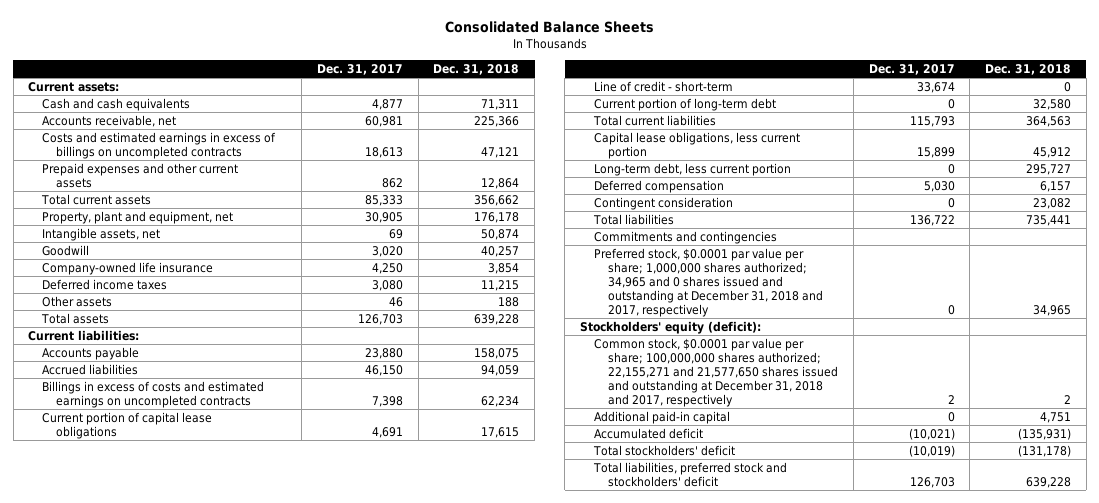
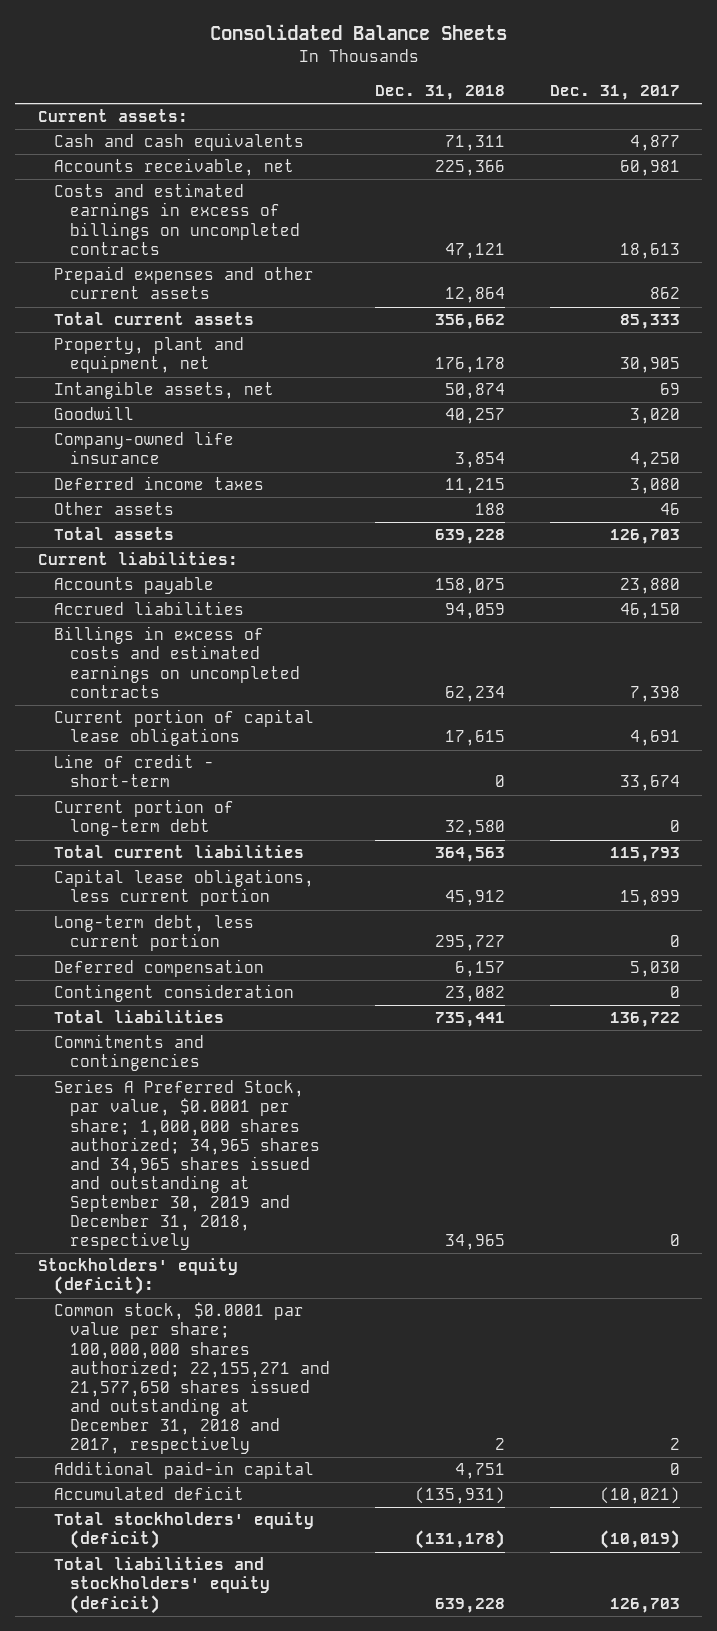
[593,248,824,318] Preferred stock, $0.0001 par value per share; 1,000,000 shares authorized; 34,965 and 0 shares issued and outstanding at December 31, 2018 and 2017, respectively -> [53,1079,321,1251] Series A Preferred Stock, par value, $0.0001 per share; 1,000,000 shares authorized; 34,965 shares and 34,965 shares issued and outstanding at September 30, 2019 and December 31, 2018, respectively
[592,445,735,457] Total stockholders' deficit -> [53,1512,314,1550] Total stockholders' equity (deficit)
[592,462,787,488] Total liabilities, preferred stock and stockholders' deficit -> [53,1557,271,1614] Total liabilities and stockholders' equity (deficit)

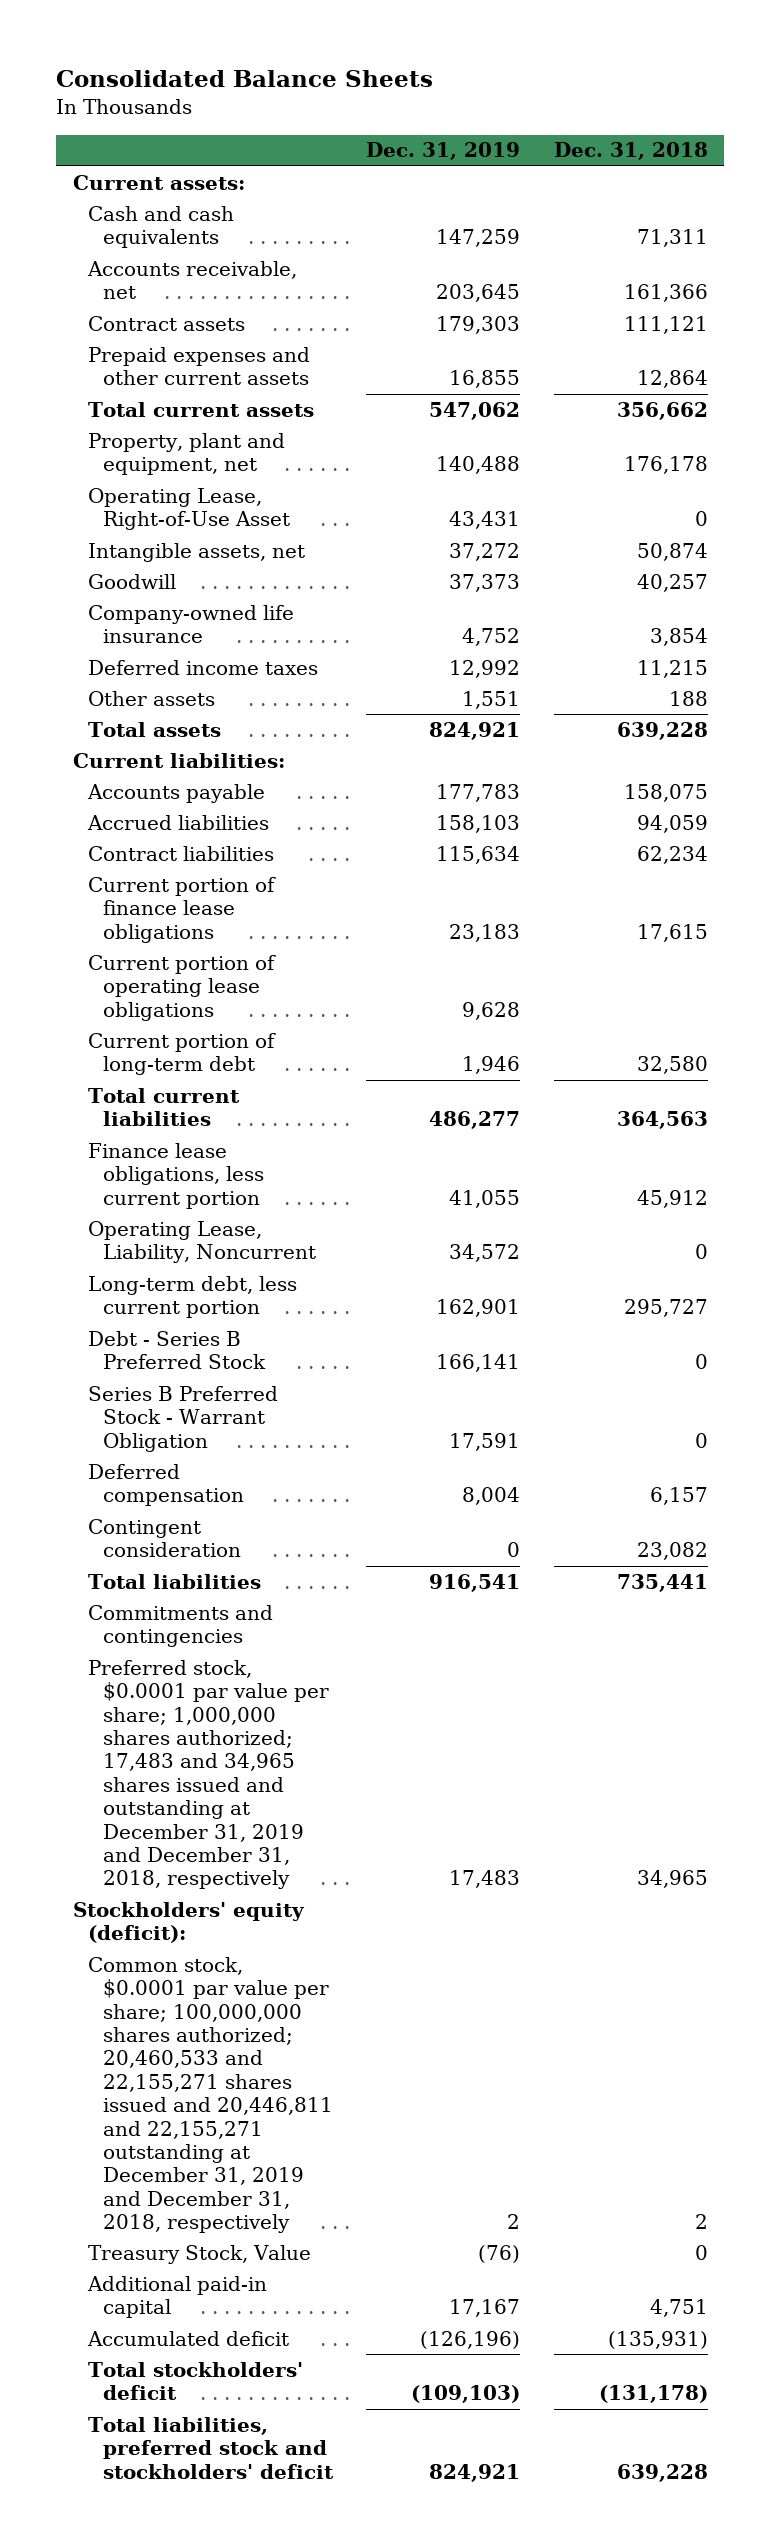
[549,85,680,101] Dec. 31, 2017 -> none
none -> [366,142,521,161] Dec. 31, 2019
[53,183,301,255] Costs and estimated earnings in excess of billings on uncompleted contracts -> none
[435,160,506,177] 225,366 -> [623,284,708,303] 161,366
none -> [87,315,245,331] Contract assets
none -> [87,487,290,531] Operating Lease, Right-of-Use Asset
[53,754,214,788] Line of credit - short-term -> none
[53,626,301,698] Billings in excess of costs and estimated earnings on uncompleted contracts -> [87,845,274,861] Contract liabilities
[53,709,314,747] Current portion of capital lease obligations -> [87,876,276,943] Current portion of finance lease obligations
none -> [87,954,276,1021] Current portion of operating lease obligations
[53,869,314,907] Capital lease obligations, less current portion -> [87,1142,264,1209] Finance lease obligations, less current portion
none -> [87,1220,316,1264] Operating Lease, Liability, Noncurrent
none -> [87,1330,266,1370] Debt - Series B Preferred Stock
none -> [87,1385,278,1452] Series B Preferred Stock - Warrant Obligation
[53,1079,321,1251] Series A Preferred Stock, par value, $0.0001 per share; 1,000,000 shares authorized; 34,965 shares and 34,965 shares issued and outstanding at September 30, 2019 and December 31, 2018, respectively -> [87,1659,329,1890] Preferred stock, $0.0001 par value per share; 1,000,000 shares authorized; 17,483 and 34,965 shares issued and outstanding at December 31, 2019 and December 31, 2018, respectively
[53,1302,331,1455] Common stock, $0.0001 par value per share; 100,000,000 shares authorized; 22,155,271 and 21,577,650 shares issued and outstanding at December 31, 2018 and 2017, respectively -> [87,1956,333,2234] Common stock, $0.0001 par value per share; 100,000,000 shares authorized; 20,460,533 and 22,155,271 shares issued and 20,446,811 and 22,155,271 outstanding at December 31, 2019 and December 31, 2018, respectively
none -> [87,2244,311,2264] Treasury Stock, Value
[53,1512,314,1550] Total stockholders' equity (deficit) -> [87,2361,303,2401] Total stockholders' deficit
[53,1557,271,1614] Total liabilities and stockholders' equity (deficit) -> [87,2416,334,2479] Total liabilities, preferred stock and stockholders' deficit

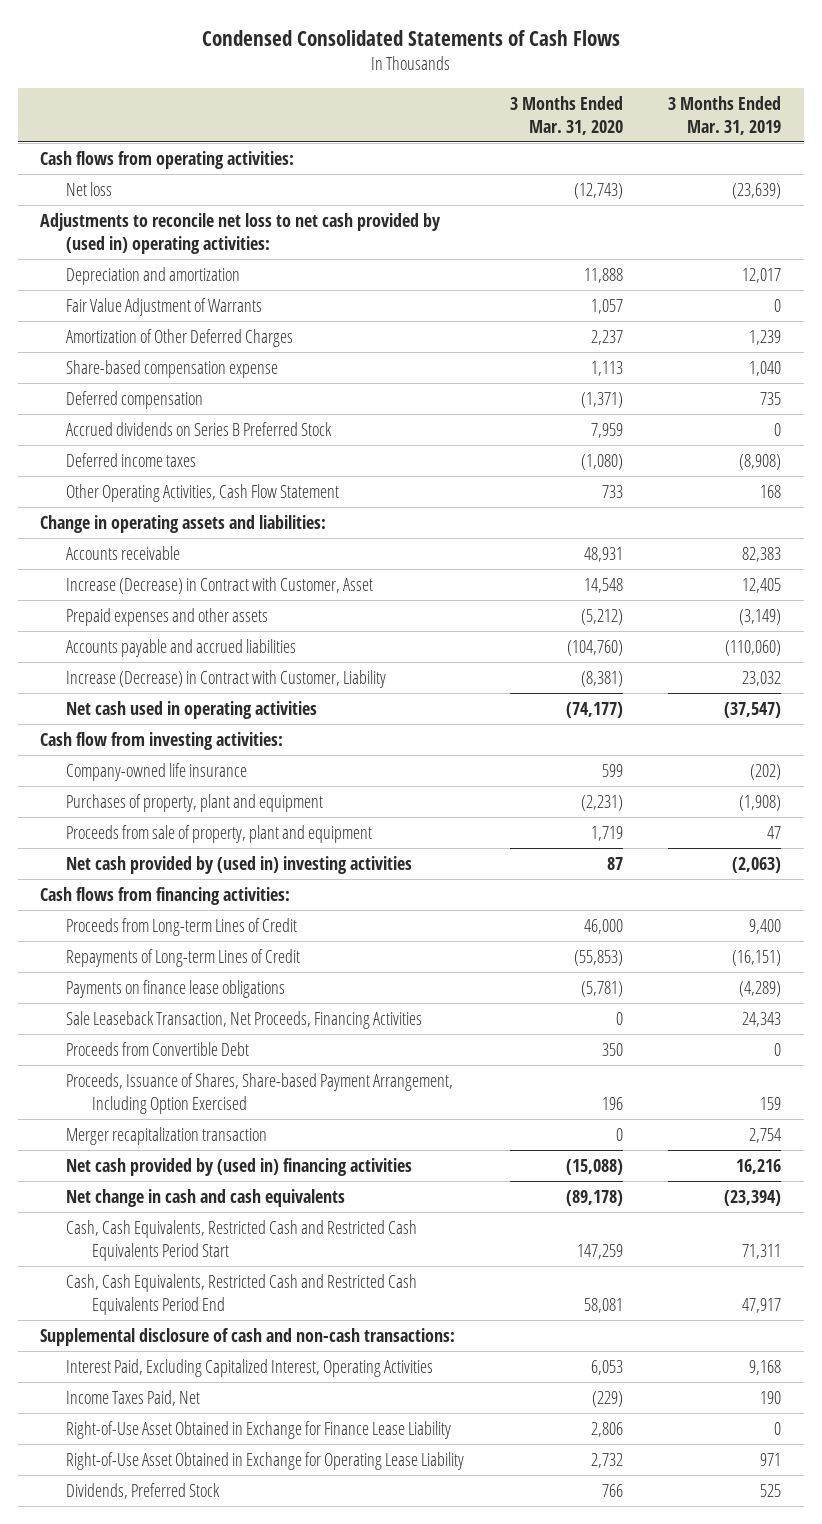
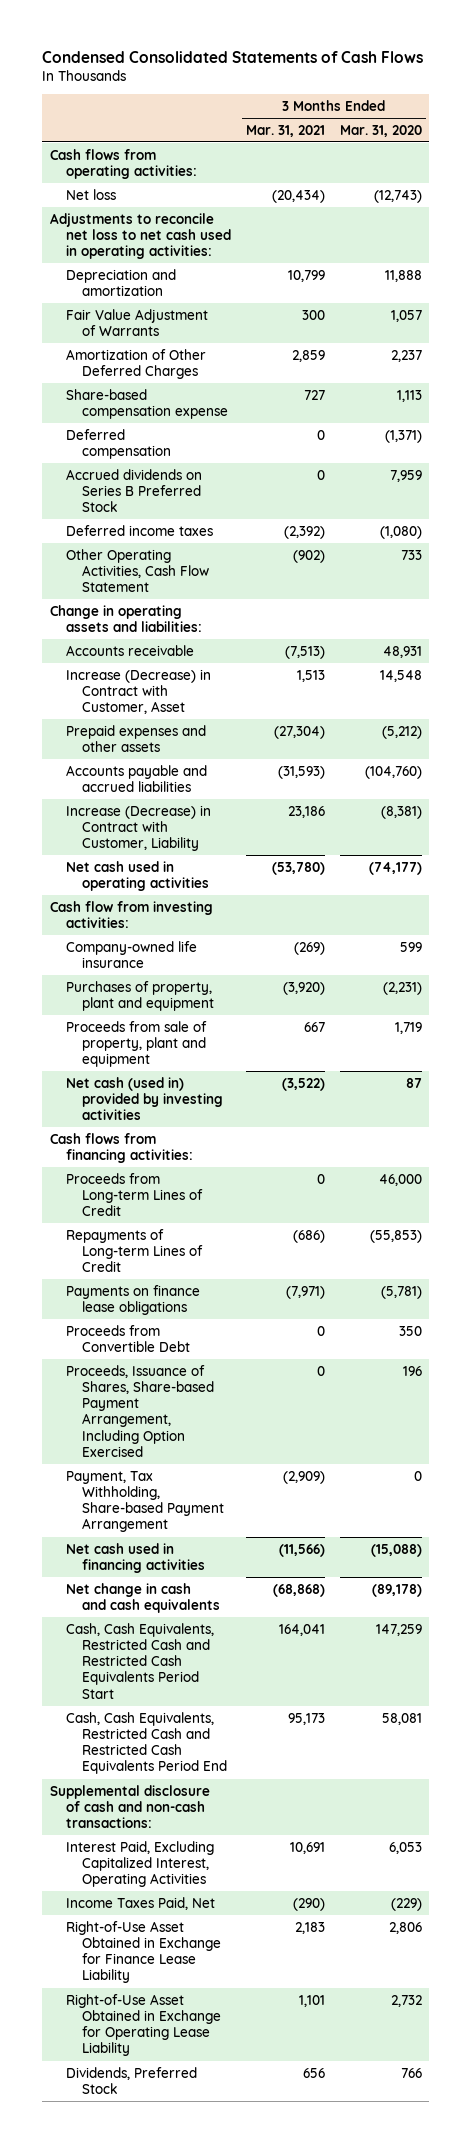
[668,96,782,135] 3 Months Ended Mar. 31, 2019 -> none
none -> [245,124,325,137] Mar. 31, 2021
[40,213,442,254] Adjustments to reconcile net loss to net cash provided by (used in) operating activities: -> [49,212,232,260] Adjustments to reconcile net loss to net cash used in operating activities:
[66,856,413,875] Net cash provided by (used in) investing activities -> [66,1076,224,1121] Net cash (used in) provided by investing activities
[66,1011,423,1030] Sale Leaseback Transaction, Net Proceeds, Financing Activities -> none
[66,1127,268,1146] Merger recapitalization transaction -> none
none -> [66,1470,225,1533] Payment, Tax Withholding, Share-based Payment Arrangement
[66,1158,413,1177] Net cash provided by (used in) financing activities -> [66,1542,206,1573] Net cash used in financing activities

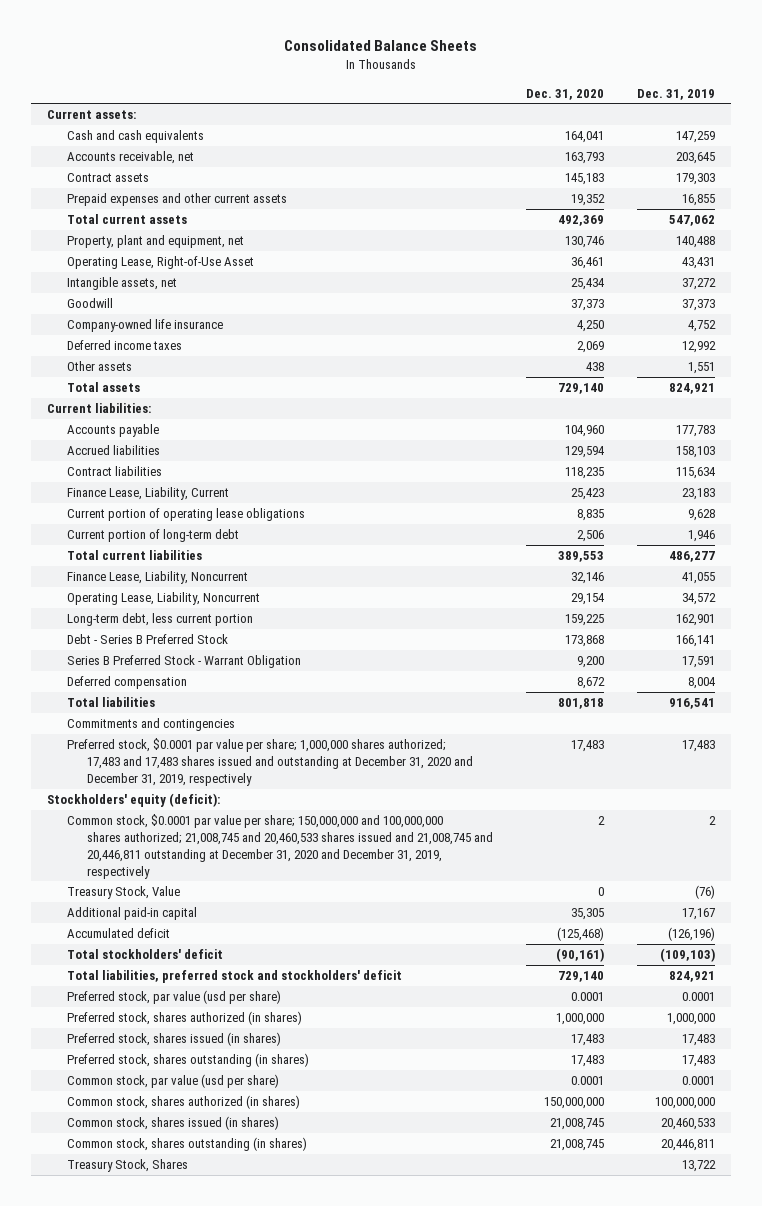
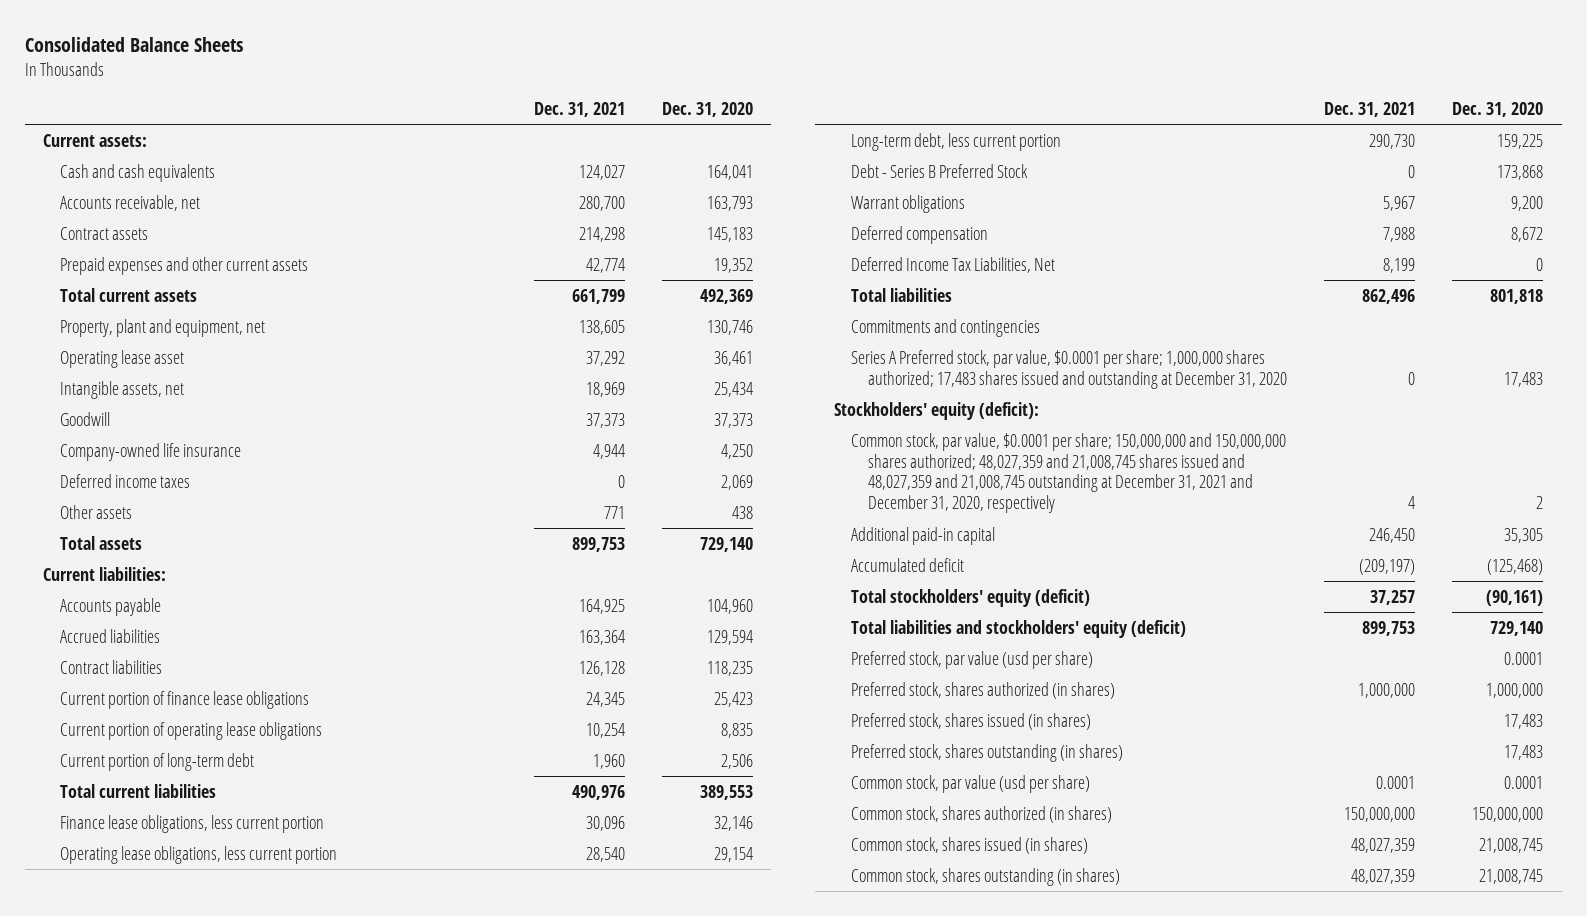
[636,88,715,100] Dec. 31, 2019 -> none
none -> [533,101,625,117] Dec. 31, 2021
[66,256,254,270] Operating Lease, Right-of-Use Asset -> [60,349,185,368] Operating lease asset
[66,487,229,501] Finance Lease, Liability, Current -> [60,690,310,709] Current portion of finance lease obligations
[66,571,248,585] Finance Lease, Liability, Noncurrent -> [60,814,325,833] Finance lease obligations, less current portion
[66,592,260,606] Operating Lease, Liability, Noncurrent -> [60,845,338,864] Operating lease obligations, less current portion
[66,655,301,669] Series B Preferred Stock - Warrant Obligation -> [850,194,965,213] Warrant obligations
none -> [850,256,1055,273] Deferred Income Tax Liabilities, Net
[66,738,473,786] Preferred stock, $0.0001 par value per share; 1,000,000 shares authorized; 17,483 and 17,483 shares issued and outstanding at December 31, 2020 and December 31, 2019, respectively -> [850,349,1287,389] Series A Preferred stock, par value, $0.0001 per share; 1,000,000 shares authorized; 17,483 shares issued and outstanding at December 31, 2020
[66,886,180,900] Treasury Stock, Value -> none
[66,814,493,879] Common stock, $0.0001 par value per share; 150,000,000 and 100,000,000 shares authorized; 21,008,745 and 20,460,533 shares issued and 21,008,745 and 20,446,811 outstanding at December 31, 2020 and December 31, 2019, respectively -> [850,432,1286,514] Common stock, par value, $0.0001 per share; 150,000,000 and 150,000,000 shares authorized; 48,027,359 and 21,008,745 shares issued and 48,027,359 and 21,008,745 outstanding at December 31, 2021 and December 31, 2020, respectively
[66,949,223,960] Total stockholders' deficit -> [850,588,1090,607] Total stockholders' equity (deficit)
[66,970,402,984] Total liabilities, preferred stock and stockholders' deficit -> [850,619,1186,638] Total liabilities and stockholders' equity (deficit)
[66,1159,188,1173] Treasury Stock, Shares -> none

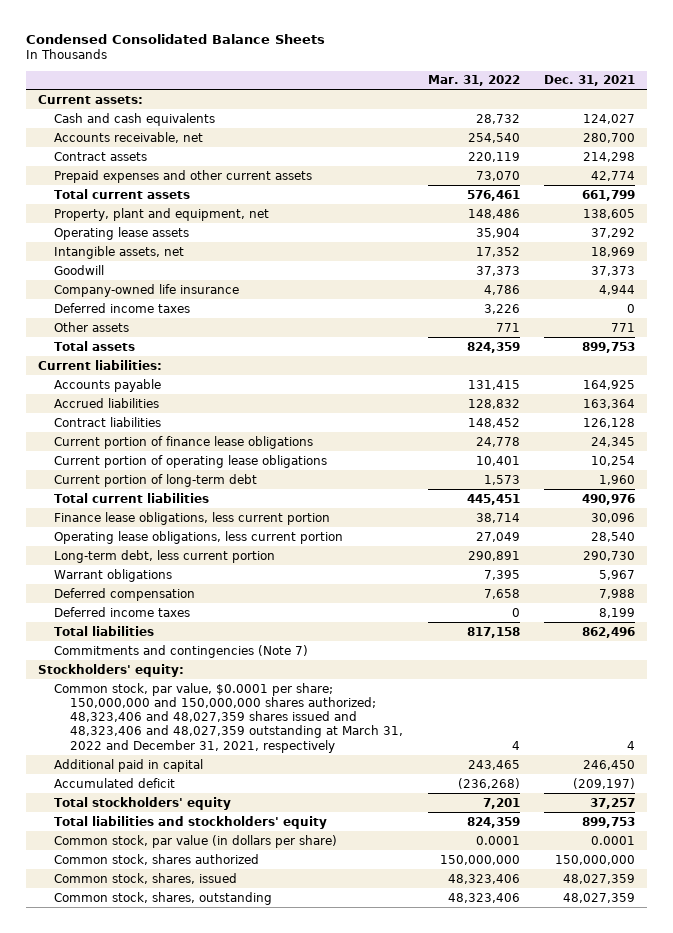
[24,36,243,52] Consolidated Balance Sheets -> [25,33,325,44] Condensed Consolidated Balance Sheets
[661,101,753,117] Dec. 31, 2020 -> none
none -> [427,75,520,87] Mar. 31, 2022
[60,349,185,368] Operating lease asset -> [54,226,190,240] Operating lease assets
[850,163,1028,178] Debt - Series B Preferred Stock -> none
[850,256,1055,273] Deferred Income Tax Liabilities, Net -> [54,606,191,617] Deferred income taxes
[850,349,1287,389] Series A Preferred stock, par value, $0.0001 per share; 1,000,000 shares authorized; 17,483 shares issued and outstanding at December 31, 2020 -> none
[850,318,1040,337] Commitments and contingencies -> [54,644,309,658] Commitments and contingencies (Note 7)
[833,401,1039,420] Stockholders' equity (deficit): -> [37,663,184,677] Stockholders' equity:
[850,432,1286,514] Common stock, par value, $0.0001 per share; 150,000,000 and 150,000,000 shares authorized; 48,027,359 and 21,008,745 shares issued and 48,027,359 and 21,008,745 outstanding at December 31, 2021 and December 31, 2020, respectively -> [54,682,404,753] Common stock, par value, $0.0001 per share; 150,000,000 and 150,000,000 shares authorized; 48,323,406 and 48,027,359 shares issued and 48,323,406 and 48,027,359 outstanding at March 31, 2022 and December 31, 2021, respectively
[850,526,995,545] Additional paid-in capital -> [54,758,204,772] Additional paid in capital
[850,650,1093,669] Preferred stock, par value (usd per share) -> none
[850,681,1115,699] Preferred stock, shares authorized (in shares) -> none
[850,712,1091,730] Preferred stock, shares issued (in shares) -> none
[850,743,1123,762] Preferred stock, shares outstanding (in shares) -> none
[850,588,1090,607] Total stockholders' equity (deficit) -> [54,796,232,810] Total stockholders' equity
[850,619,1186,638] Total liabilities and stockholders' equity (deficit) -> [54,815,328,829] Total liabilities and stockholders' equity
[850,774,1090,793] Common stock, par value (usd per share) -> [54,834,338,848] Common stock, par value (in dollars per share)
[850,805,1112,823] Common stock, shares authorized (in shares) -> [54,853,260,865] Common stock, shares authorized
[850,836,1088,854] Common stock, shares issued (in shares) -> [54,872,238,884] Common stock, shares, issued
[850,867,1120,886] Common stock, shares outstanding (in shares) -> [54,891,273,905] Common stock, shares, outstanding

